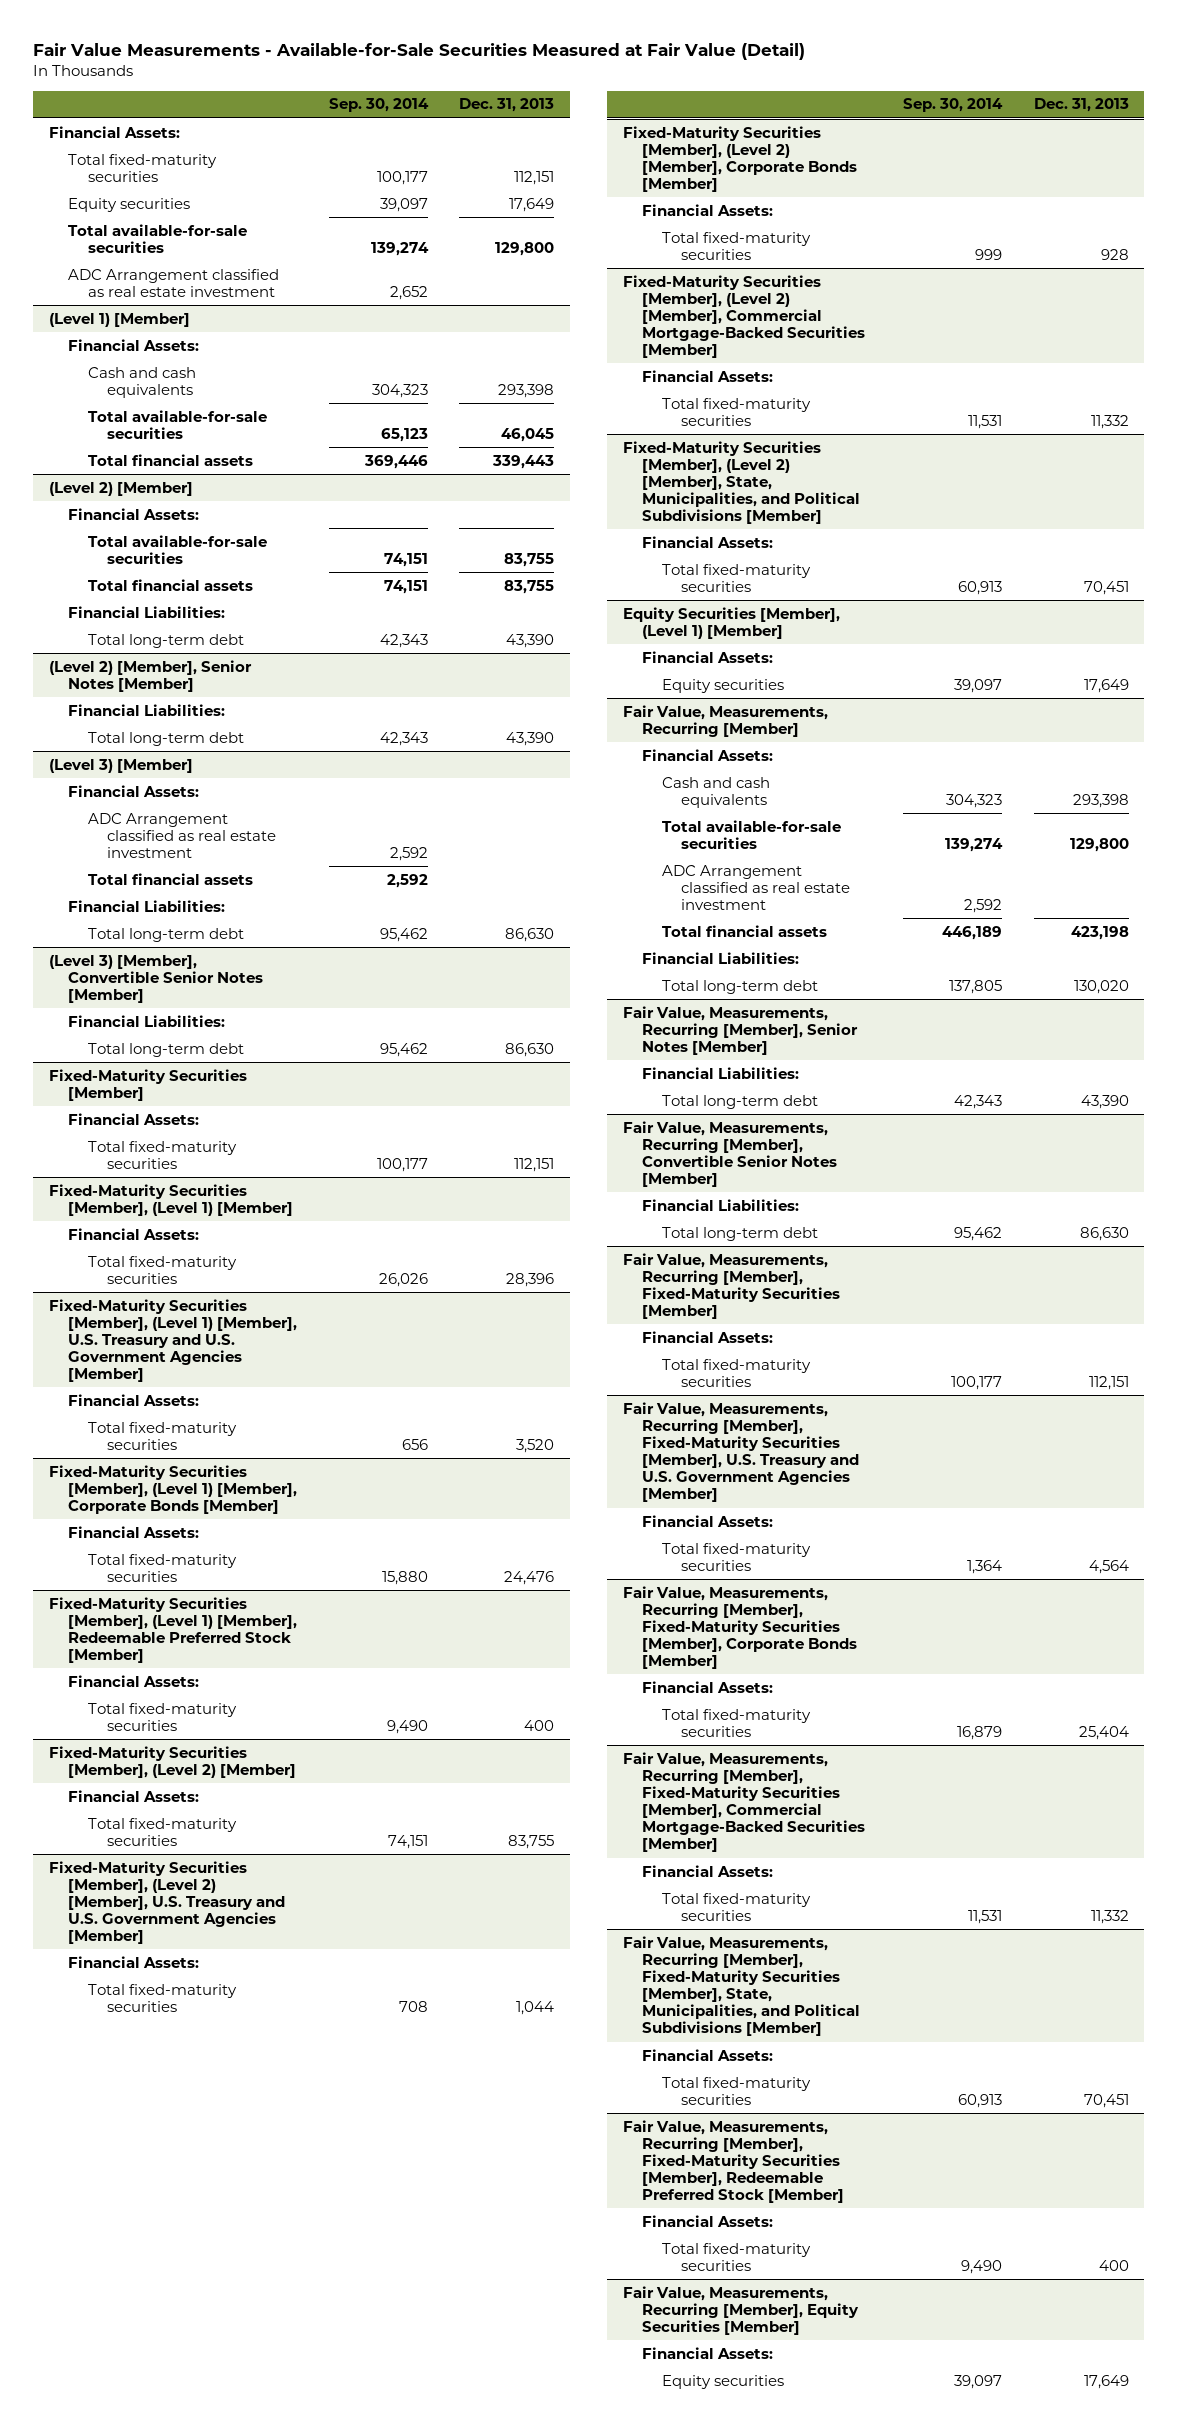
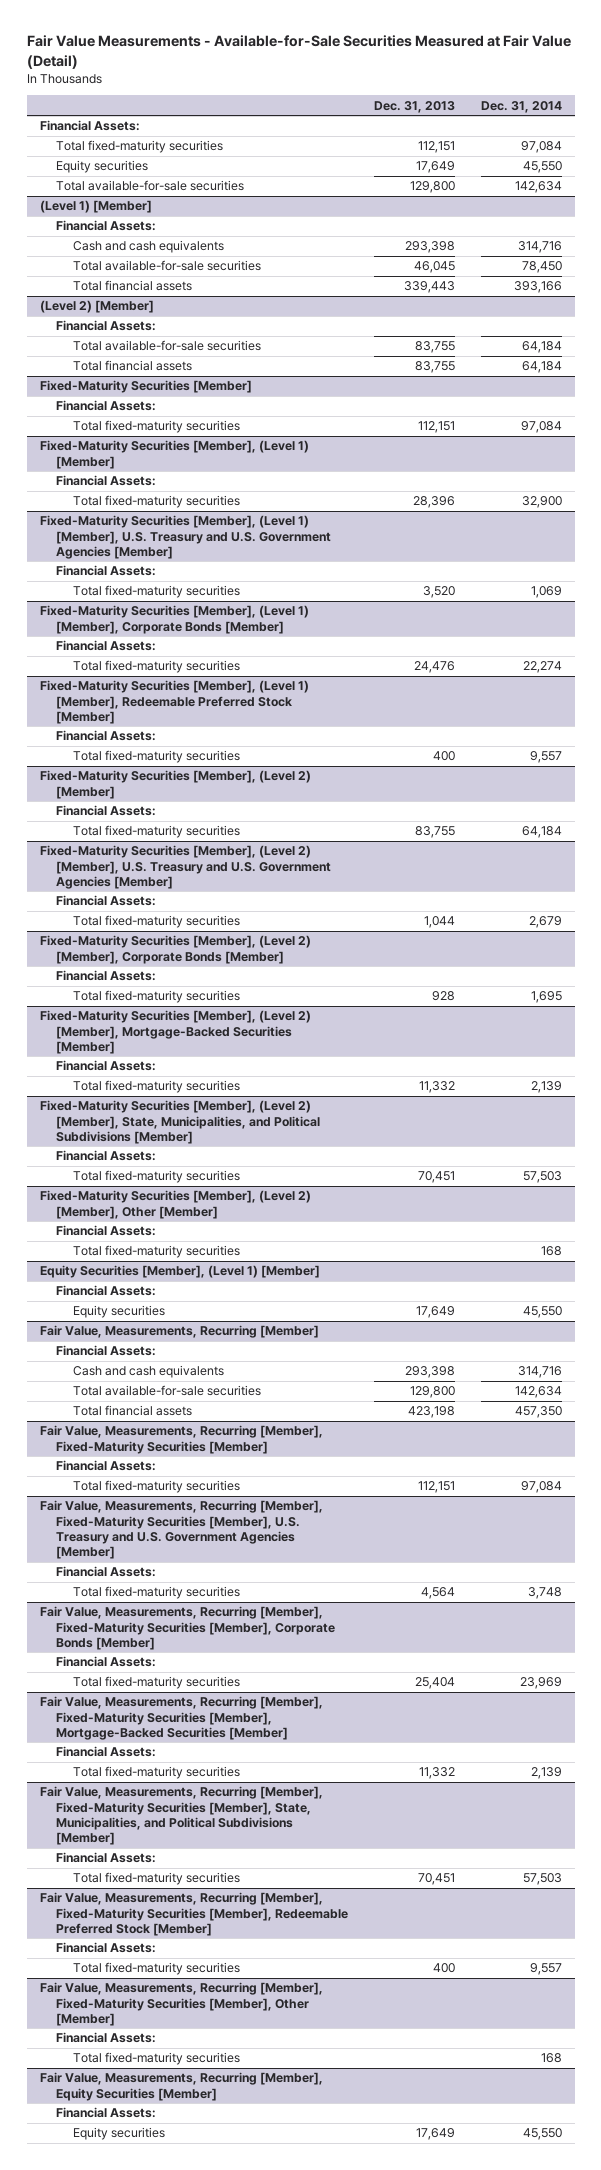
[328,98,429,113] Sep. 30, 2014 -> none
none -> [480,100,562,113] Dec. 31, 2014
[68,268,280,297] ADC Arrangement classified as real estate investment -> none
[68,605,226,618] Financial Liabilities: -> none
[87,633,244,648] Total long-term debt -> none
[48,659,252,692] (Level 2) [Member], Senior Notes [Member] -> none
[68,703,226,716] Financial Liabilities: -> none
[87,731,244,746] Total long-term debt -> none
[48,758,193,773] (Level 3) [Member] -> none
[68,784,200,797] Financial Assets: -> none
[87,812,277,858] ADC Arrangement classified as real estate investment -> none
[87,872,253,885] Total financial assets -> none
[68,899,226,912] Financial Liabilities: -> none
[87,927,244,942] Total long-term debt -> none
[48,954,264,1003] (Level 3) [Member], Convertible Senior Notes [Member] -> none
[68,1014,226,1027] Financial Liabilities: -> none
[87,1042,244,1057] Total long-term debt -> none
[622,274,866,358] Fixed-Maturity Securities [Member], (Level 2) [Member], Commercial Mortgage-Backed Securities [Member] -> [39,1010,311,1055] Fixed-Maturity Securities [Member], (Level 2) [Member], Mortgage-Backed Securities [Member]
none -> [39,1190,311,1219] Fixed-Maturity Securities [Member], (Level 2) [Member], Other [Member]
none -> [56,1225,157,1237] Financial Assets:
none -> [72,1245,240,1259] Total fixed-maturity securities
[661,864,851,910] ADC Arrangement classified as real estate investment -> none
[642,951,800,964] Financial Liabilities: -> none
[661,979,818,994] Total long-term debt -> none
[622,1005,859,1055] Fair Value, Measurements, Recurring [Member], Senior Notes [Member] -> none
[642,1066,800,1079] Financial Liabilities: -> none
[661,1094,818,1109] Total long-term debt -> none
[622,1120,838,1187] Fair Value, Measurements, Recurring [Member], Convertible Senior Notes [Member] -> none
[642,1198,800,1211] Financial Liabilities: -> none
[661,1226,818,1241] Total long-term debt -> none
[622,1751,866,1853] Fair Value, Measurements, Recurring [Member], Fixed-Maturity Securities [Member], Commercial Mortgage-Backed Securities [Member] -> [39,1696,323,1741] Fair Value, Measurements, Recurring [Member], Fixed-Maturity Securities [Member], Mortgage-Backed Securities [Member]
none -> [39,1982,323,2027] Fair Value, Measurements, Recurring [Member], Fixed-Maturity Securities [Member], Other [Member]
none -> [56,2032,157,2044] Financial Assets:
none -> [72,2052,240,2066] Total fixed-maturity securities

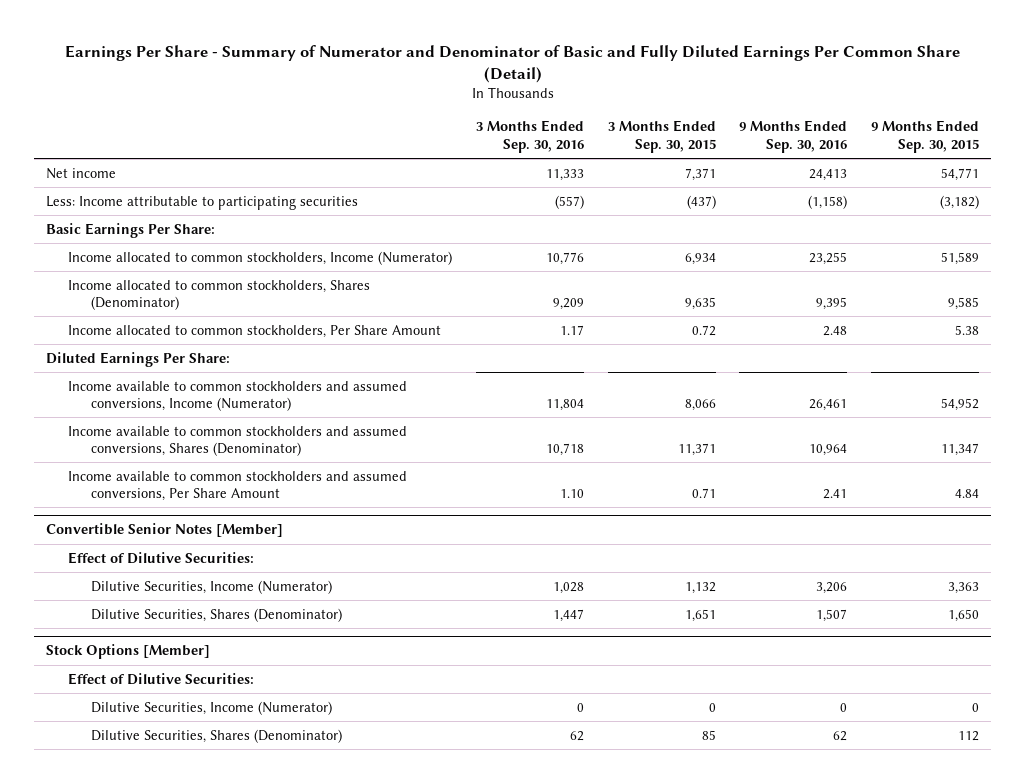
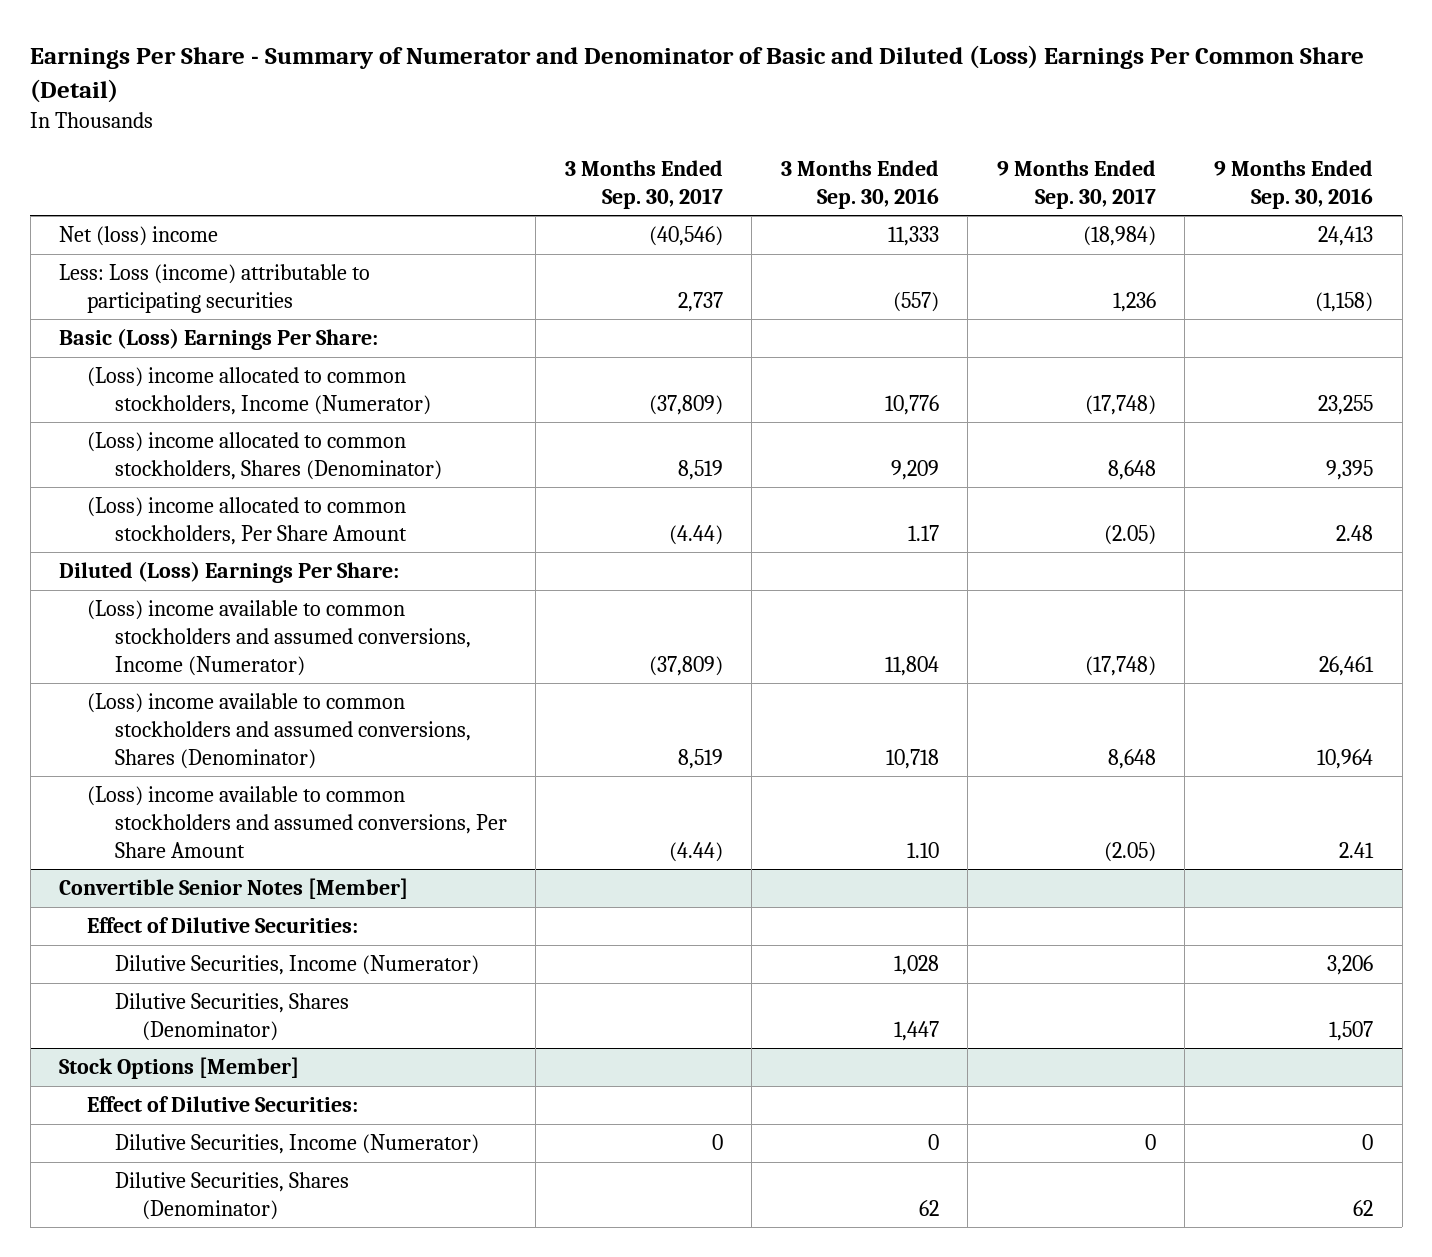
[64,44,960,83] Earnings Per Share - Summary of Numerator and Denominator of Basic and Fully Diluted Earnings Per Common Share (Detail) -> [30,45,1365,104] Earnings Per Share - Summary of Numerator and Denominator of Basic and Diluted (Loss) Earnings Per Common Share (Detail)
[607,120,716,153] 3 Months Ended Sep. 30, 2015 -> none
[871,120,980,153] 9 Months Ended Sep. 30, 2015 -> none
none -> [564,160,723,209] 3 Months Ended Sep. 30, 2017
none -> [996,160,1156,209] 9 Months Ended Sep. 30, 2017
[46,167,117,179] Net income -> [59,226,219,247] Net (loss) income
[46,195,359,210] Less: Income attributable to participating securities -> [59,264,371,314] Less: Loss (income) attributable to participating securities
[46,222,216,238] Basic Earnings Per Share: -> [59,328,379,351] Basic (Loss) Earnings Per Share:
[68,250,453,265] Income allocated to common stockholders, Income (Numerator) -> [86,367,431,416] (Loss) income allocated to common stockholders, Income (Numerator)
[68,279,371,310] Income allocated to common stockholders, Shares (Denominator) -> [86,432,442,481] (Loss) income allocated to common stockholders, Shares (Denominator)
[68,324,442,338] Income allocated to common stockholders, Per Share Amount -> [86,497,407,546] (Loss) income allocated to common stockholders, Per Share Amount
[46,351,231,367] Diluted Earnings Per Share: -> [59,561,400,584] Diluted (Loss) Earnings Per Share:
[68,380,408,411] Income available to common stockholders and assumed conversions, Income (Numerator) -> [86,600,471,676] (Loss) income available to common stockholders and assumed conversions, Income (Numerator)
[68,425,408,456] Income available to common stockholders and assumed conversions, Shares (Denominator) -> [86,693,471,769] (Loss) income available to common stockholders and assumed conversions, Shares (Denominator)
[68,470,408,501] Income available to common stockholders and assumed conversions, Per Share Amount -> [86,786,507,858] (Loss) income available to common stockholders and assumed conversions, Per Share Amount

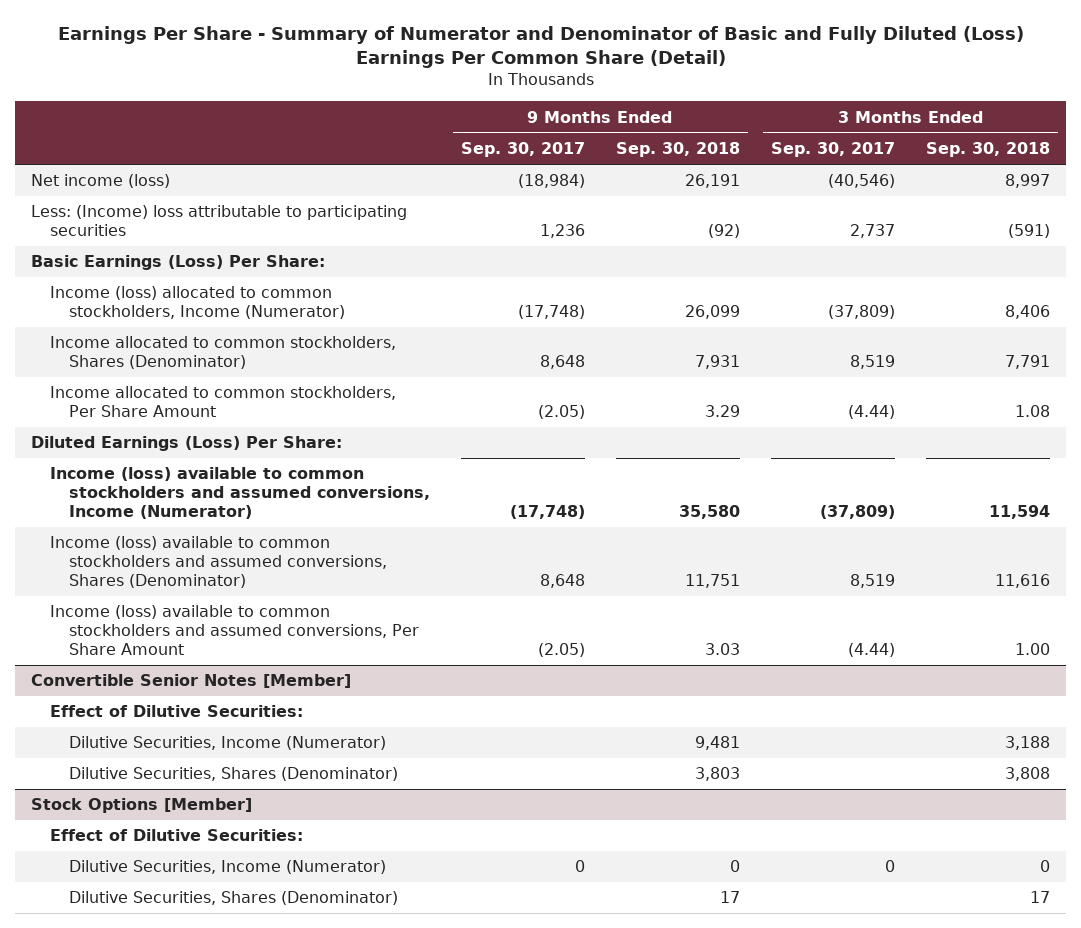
[30,45,1365,104] Earnings Per Share - Summary of Numerator and Denominator of Basic and Diluted (Loss) Earnings Per Common Share (Detail) -> [57,25,1024,69] Earnings Per Share - Summary of Numerator and Denominator of Basic and Fully Diluted (Loss) Earnings Per Common Share (Detail)
[780,160,939,209] 3 Months Ended Sep. 30, 2016 -> none
[1213,160,1373,209] 9 Months Ended Sep. 30, 2016 -> none
none -> [615,142,740,158] Sep. 30, 2018
none -> [926,142,1051,158] Sep. 30, 2018
[59,226,219,247] Net (loss) income -> [31,174,171,189] Net income (loss)
[59,264,371,314] Less: Loss (income) attributable to participating securities -> [31,205,408,237] Less: (Income) loss attributable to participating securities
[59,328,379,351] Basic (Loss) Earnings Per Share: -> [31,255,326,271] Basic Earnings (Loss) Per Share:
[86,367,431,416] (Loss) income allocated to common stockholders, Income (Numerator) -> [49,286,345,320] Income (loss) allocated to common stockholders, Income (Numerator)
[86,432,442,481] (Loss) income allocated to common stockholders, Shares (Denominator) -> [49,336,396,370] Income allocated to common stockholders, Shares (Denominator)
[86,497,407,546] (Loss) income allocated to common stockholders, Per Share Amount -> [49,386,396,418] Income allocated to common stockholders, Per Share Amount
[59,561,400,584] Diluted (Loss) Earnings Per Share: -> [31,436,343,452] Diluted Earnings (Loss) Per Share:
[86,600,471,676] (Loss) income available to common stockholders and assumed conversions, Income (Numerator) -> [49,467,430,520] Income (loss) available to common stockholders and assumed conversions, Income (Numerator)
[86,693,471,769] (Loss) income available to common stockholders and assumed conversions, Shares (Denominator) -> [49,536,387,589] Income (loss) available to common stockholders and assumed conversions, Shares (Denominator)
[86,786,507,858] (Loss) income available to common stockholders and assumed conversions, Per Share Amount -> [49,605,419,656] Income (loss) available to common stockholders and assumed conversions, Per Share Amount

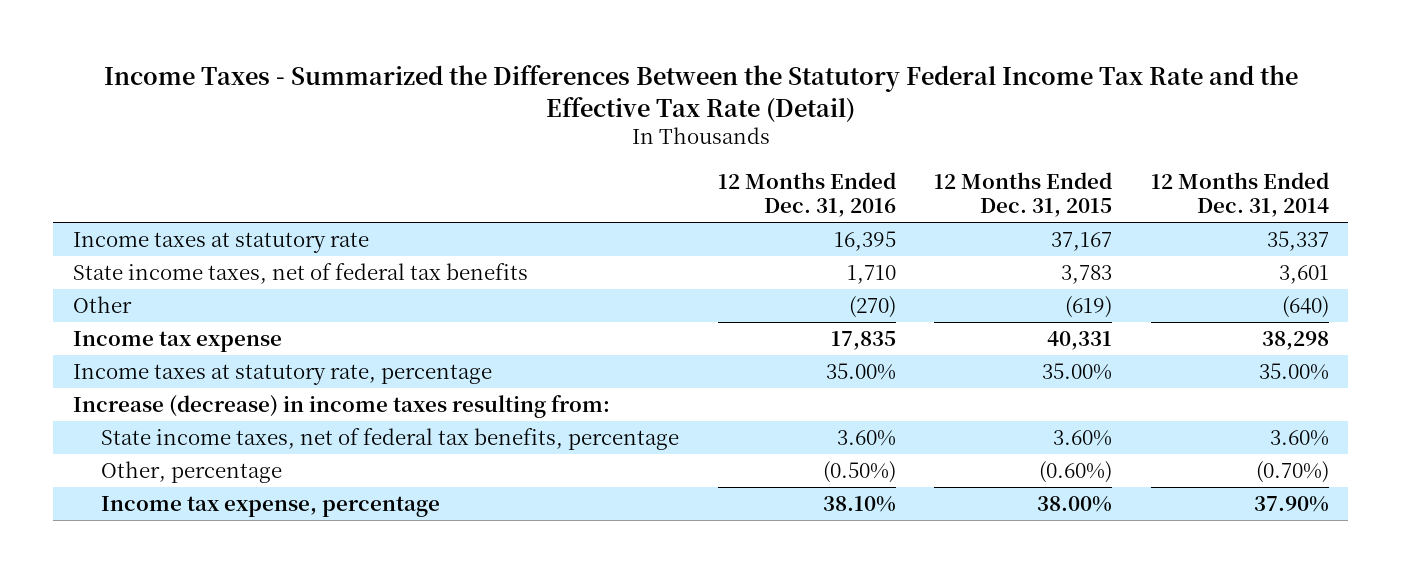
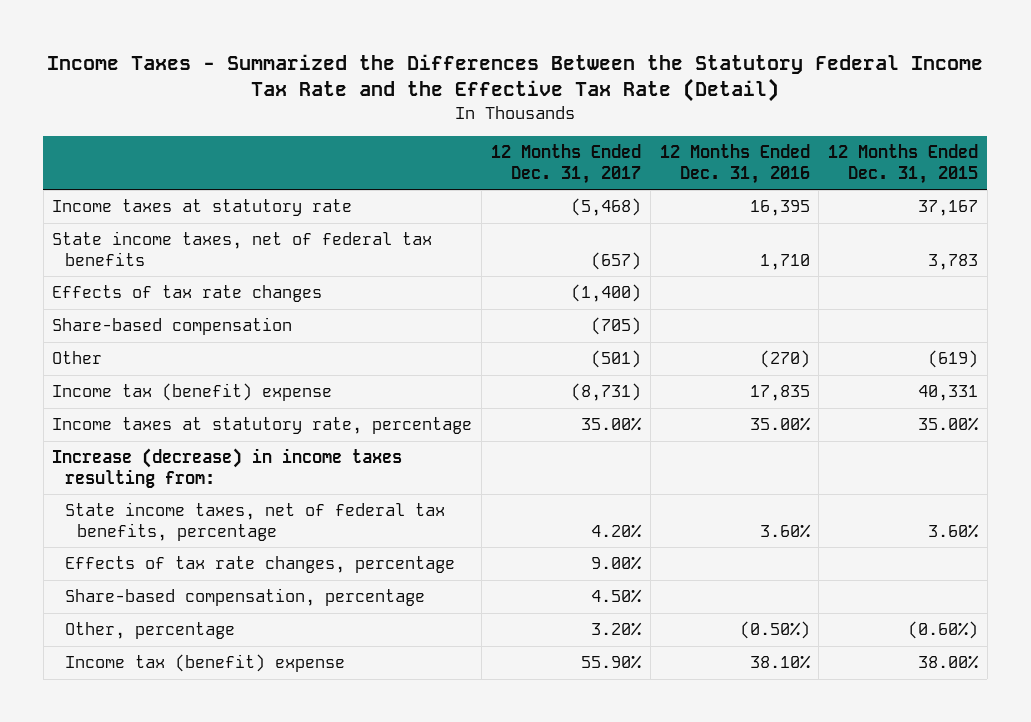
[1151,171,1330,218] 12 Months Ended Dec. 31, 2014 -> none
none -> [490,144,641,184] 12 Months Ended Dec. 31, 2017
none -> [52,285,323,303] Effects of tax rate changes
none -> [52,317,293,336] Share-based compensation
[72,331,282,353] Income tax expense -> [52,383,333,402] Income tax (benefit) expense
none -> [64,556,455,574] Effects of tax rate changes, percentage
none -> [64,588,425,607] Share-based compensation, percentage
[101,496,441,518] Income tax expense, percentage -> [64,654,345,673] Income tax (benefit) expense

